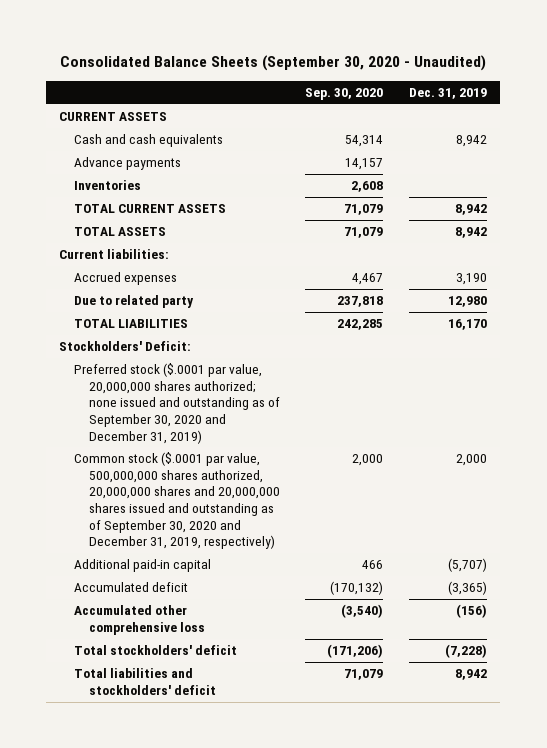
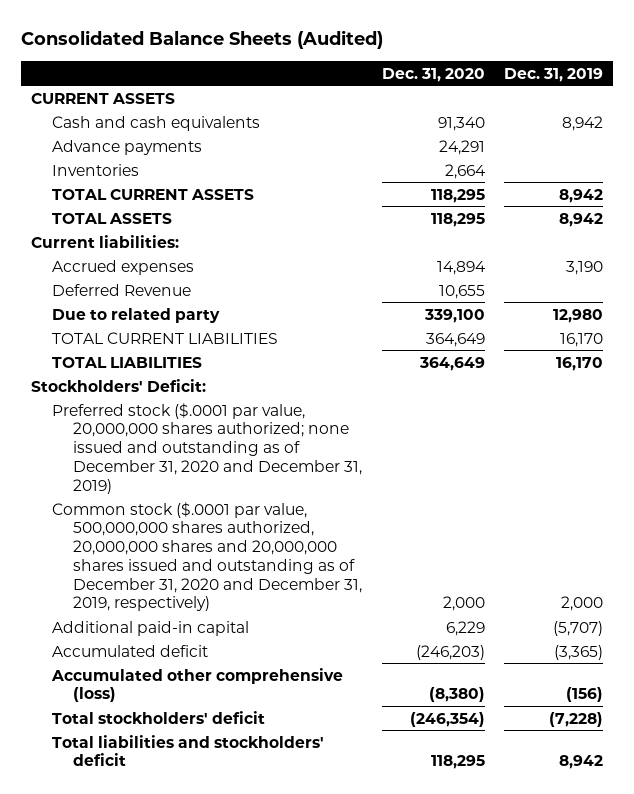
[60,55,487,72] Consolidated Balance Sheets (September 30, 2020 - Unaudited) -> [21,30,384,50] Consolidated Balance Sheets (Audited)
[305,87,384,100] Sep. 30, 2020 -> none
none -> [381,67,485,82] Dec. 31, 2020
none -> [51,283,191,296] Deferred Revenue
none -> [51,331,278,344] TOTAL CURRENT LIABILITIES
[73,363,280,444] Preferred stock ($.0001 par value, 20,000,000 shares authorized; none issued and outstanding as of September 30, 2020 and December 31, 2019) -> [51,402,362,494] Preferred stock ($.0001 par value, 20,000,000 shares authorized; none issued and outstanding as of December 31, 2020 and December 31, 2019)
[73,452,280,550] Common stock ($.0001 par value, 500,000,000 shares authorized, 20,000,000 shares and 20,000,000 shares issued and outstanding as of September 30, 2020 and December 31, 2019, respectively) -> [51,501,362,612] Common stock ($.0001 par value, 500,000,000 shares authorized, 20,000,000 shares and 20,000,000 shares issued and outstanding as of December 31, 2020 and December 31, 2019, respectively)
[73,605,205,635] Accumulated other comprehensive loss -> [50,667,343,703] Accumulated other comprehensive (loss)

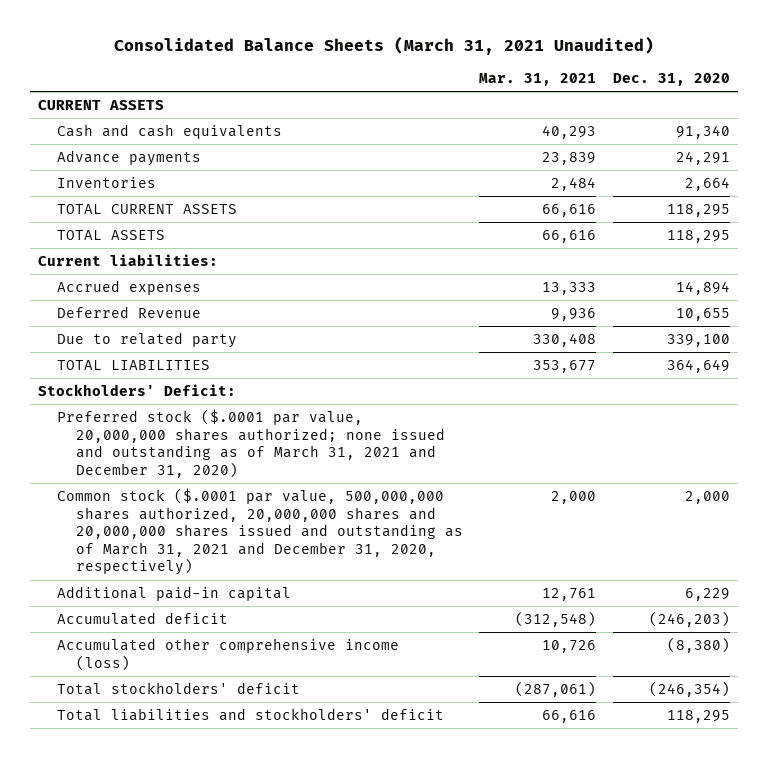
[21,30,384,50] Consolidated Balance Sheets (Audited) -> [113,36,654,56] Consolidated Balance Sheets (March 31, 2021 Unaudited)
[504,67,604,82] Dec. 31, 2019 -> none
none -> [479,72,597,86] Mar. 31, 2021
[51,331,278,344] TOTAL CURRENT LIABILITIES -> none
[51,402,362,494] Preferred stock ($.0001 par value, 20,000,000 shares authorized; none issued and outstanding as of December 31, 2020 and December 31, 2019) -> [56,409,445,478] Preferred stock ($.0001 par value, 20,000,000 shares authorized; none issued and outstanding as of March 31, 2021 and December 31, 2020)
[51,501,362,612] Common stock ($.0001 par value, 500,000,000 shares authorized, 20,000,000 shares and 20,000,000 shares issued and outstanding as of December 31, 2020 and December 31, 2019, respectively) -> [56,488,463,576] Common stock ($.0001 par value, 500,000,000 shares authorized, 20,000,000 shares and 20,000,000 shares issued and outstanding as of March 31, 2021 and December 31, 2020, respectively)
[50,667,343,703] Accumulated other comprehensive (loss) -> [56,638,399,671] Accumulated other comprehensive income (loss)

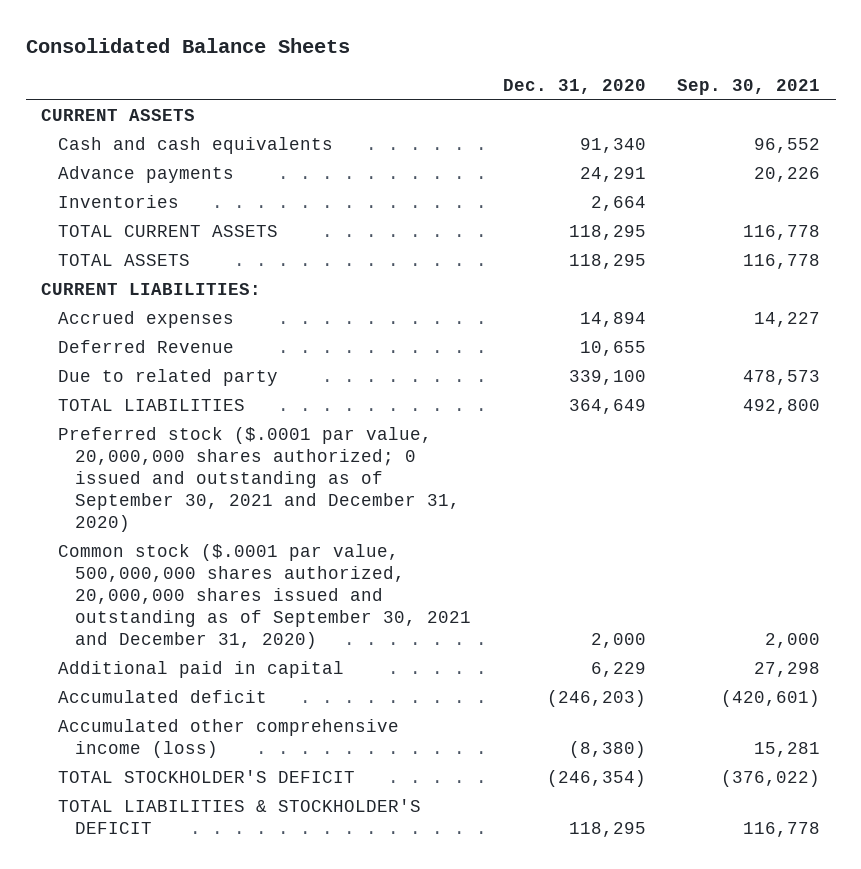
[113,36,654,56] Consolidated Balance Sheets (March 31, 2021 Unaudited) -> [25,38,350,54] Consolidated Balance Sheets
[479,72,597,86] Mar. 31, 2021 -> none
none -> [676,79,820,96] Sep. 30, 2021
[38,254,219,267] Current liabilities: -> [41,283,262,296] CURRENT LIABILITIES:
[38,384,237,397] Stockholders' Deficit: -> none
[56,409,445,478] Preferred stock ($.0001 par value, 20,000,000 shares authorized; none issued and outstanding as of March 31, 2021 and December 31, 2020) -> [58,427,461,533] Preferred stock ($.0001 par value, 20,000,000 shares authorized; 0 issued and outstanding as of September 30, 2021 and December 31, 2020)
[56,488,463,576] Common stock ($.0001 par value, 500,000,000 shares authorized, 20,000,000 shares and 20,000,000 shares issued and outstanding as of March 31, 2021 and December 31, 2020, respectively) -> [58,544,472,650] Common stock ($.0001 par value, 500,000,000 shares authorized, 20,000,000 shares issued and outstanding as of September 30, 2021 and December 31, 2020)
[56,586,291,602] Additional paid-in capital -> [58,661,345,679] Additional paid in capital
[56,682,300,696] Total stockholders' deficit -> [58,770,356,784] TOTAL STOCKHOLDER'S DEFICIT
[56,708,444,722] Total liabilities and stockholders' deficit -> [58,799,422,835] TOTAL LIABILITIES & STOCKHOLDER'S DEFICIT

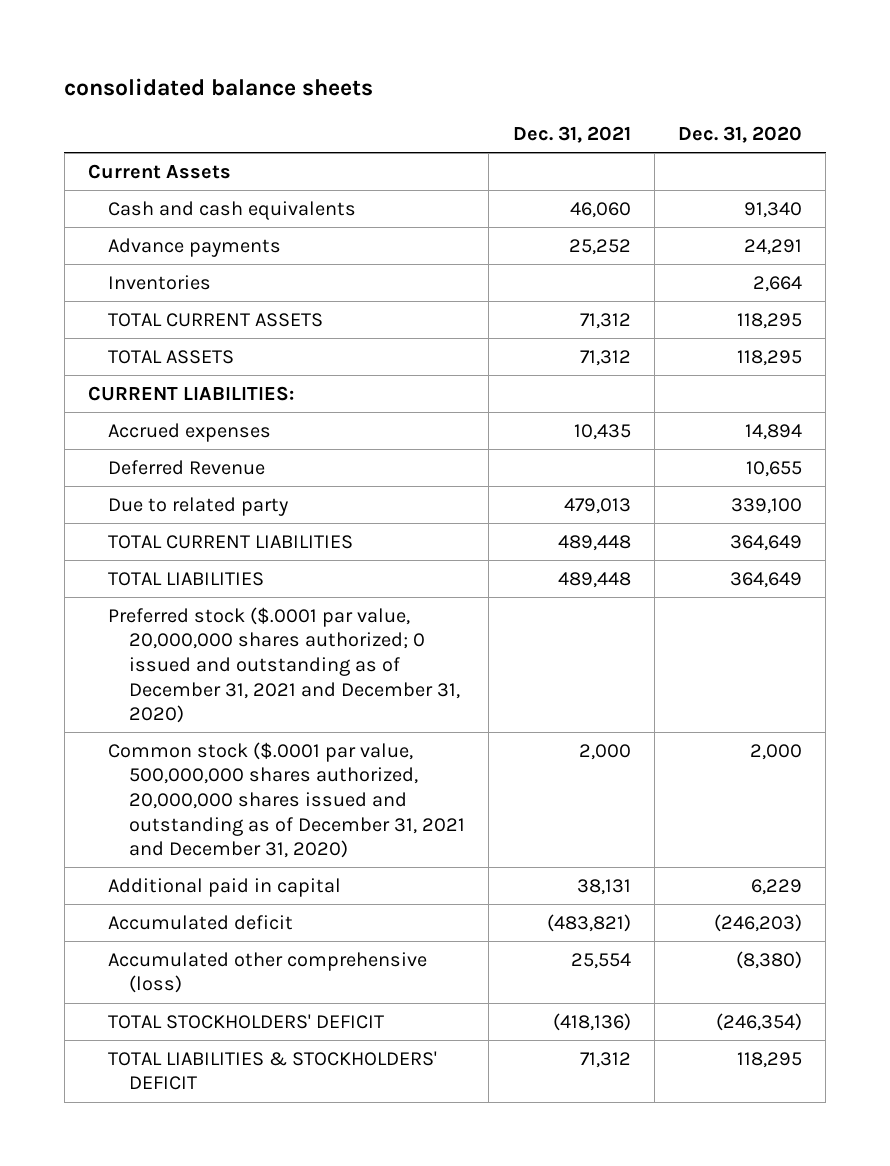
[25,38,350,54] Consolidated Balance Sheets -> [64,77,374,96] consolidated balance sheets
[676,79,820,96] Sep. 30, 2021 -> none
none -> [512,125,631,143] Dec. 31, 2021
[41,109,196,122] CURRENT ASSETS -> [87,163,231,179] Current Assets
none -> [108,534,354,549] TOTAL CURRENT LIABILITIES
[58,427,461,533] Preferred stock ($.0001 par value, 20,000,000 shares authorized; 0 issued and outstanding as of September 30, 2021 and December 31, 2020) -> [108,606,461,724] Preferred stock ($.0001 par value, 20,000,000 shares authorized; 0 issued and outstanding as of December 31, 2021 and December 31, 2020)
[58,544,472,650] Common stock ($.0001 par value, 500,000,000 shares authorized, 20,000,000 shares issued and outstanding as of September 30, 2021 and December 31, 2020) -> [108,741,466,859] Common stock ($.0001 par value, 500,000,000 shares authorized, 20,000,000 shares issued and outstanding as of December 31, 2021 and December 31, 2020)
[58,719,400,759] Accumulated other comprehensive income (loss) -> [108,951,428,994] Accumulated other comprehensive (loss)
[58,770,356,784] TOTAL STOCKHOLDER'S DEFICIT -> [108,1013,385,1029] TOTAL STOCKHOLDERS' DEFICIT
[58,799,422,835] TOTAL LIABILITIES & STOCKHOLDER'S DEFICIT -> [108,1050,438,1091] TOTAL LIABILITIES & STOCKHOLDERS' DEFICIT

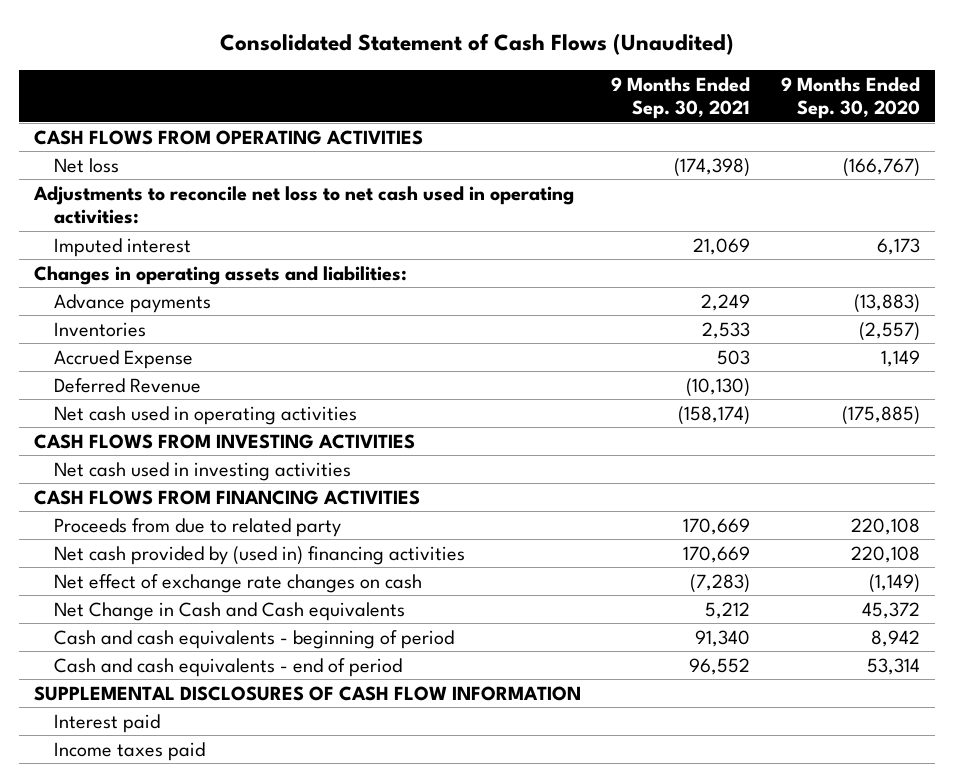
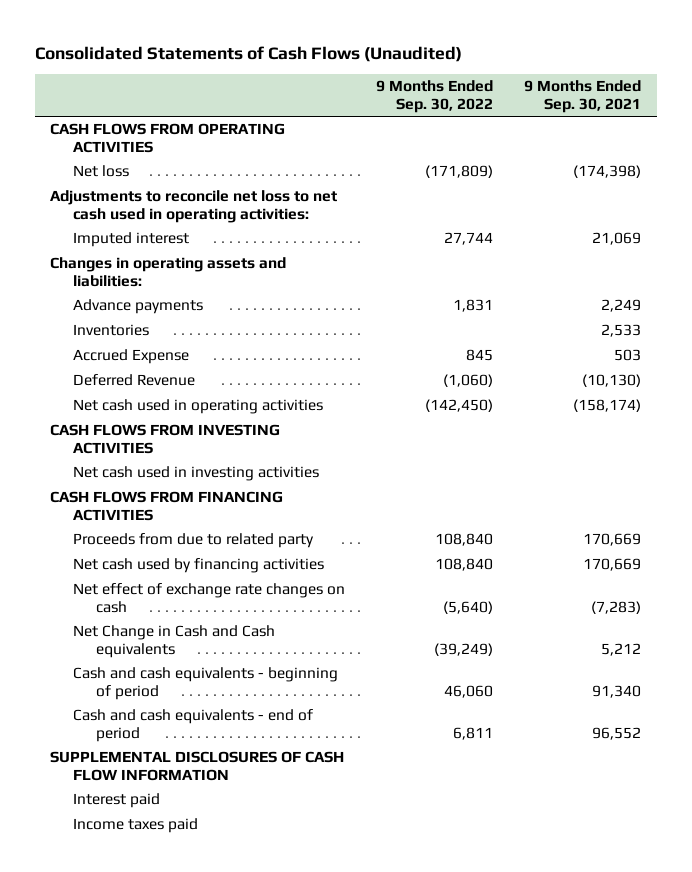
[219,32,734,55] Consolidated Statement of Cash Flows (Unaudited) -> [34,45,462,62] Consolidated Statements of Cash Flows (Unaudited)
[781,76,921,120] 9 Months Ended Sep. 30, 2020 -> none
none -> [376,80,494,113] 9 Months Ended Sep. 30, 2022
[54,545,466,565] Net cash provided by (used in) financing activities -> [73,558,325,574] Net cash used by financing activities

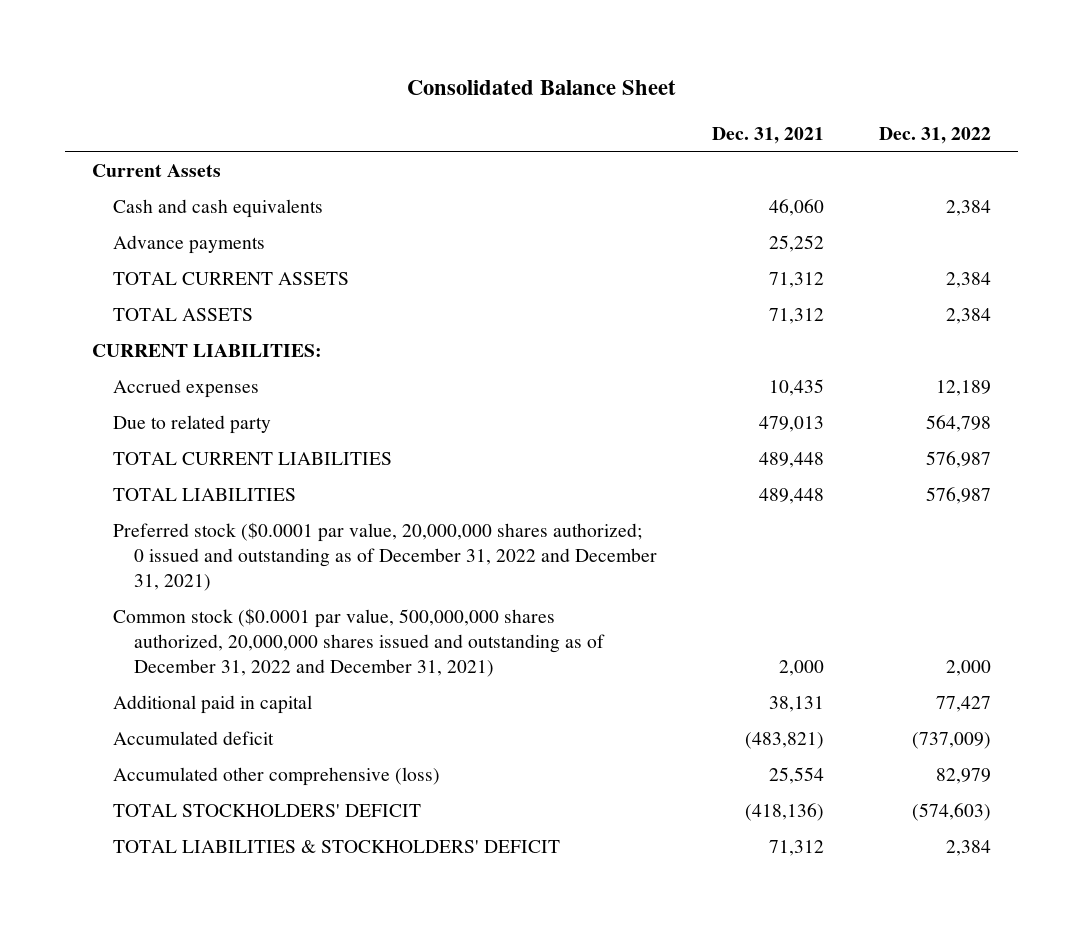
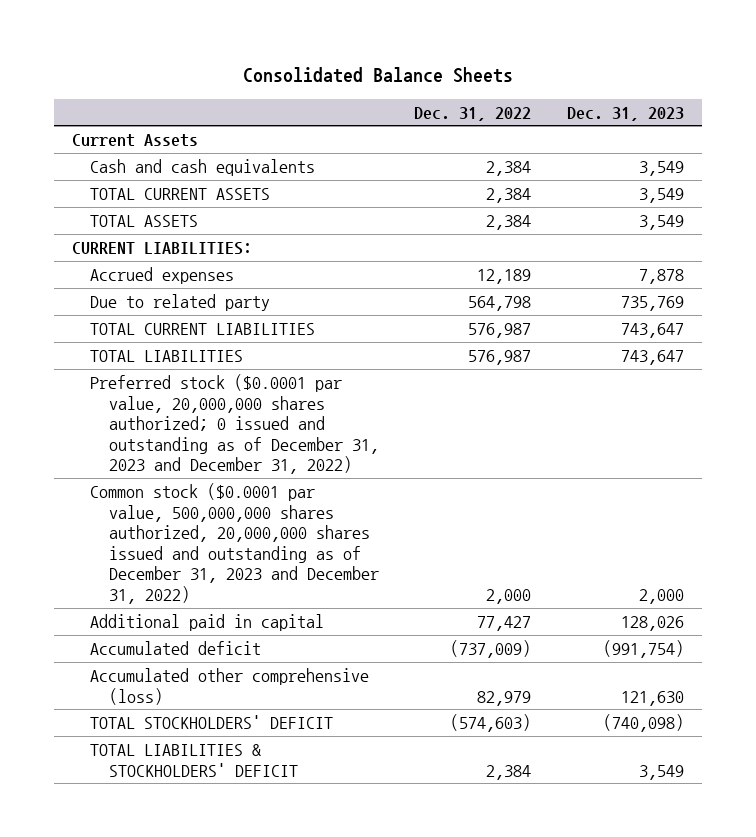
[406,80,676,96] Consolidated Balance Sheet -> [243,67,514,84] Consolidated Balance Sheets
[712,126,825,144] Dec. 31, 2021 -> none
none -> [567,106,685,121] Dec. 31, 2023
[113,234,266,254] Advance payments -> none
[113,521,658,591] Preferred stock ($0.0001 par value, 20,000,000 shares authorized; 0 issued and outstanding as of December 31, 2022 and December 31, 2021) -> [90,373,379,475] Preferred stock ($0.0001 par value, 20,000,000 shares authorized; 0 issued and outstanding as of December 31, 2023 and December 31, 2022)
[113,607,606,677] Common stock ($0.0001 par value, 500,000,000 shares authorized, 20,000,000 shares issued and outstanding as of December 31, 2022 and December 31, 2021) -> [90,482,379,605] Common stock ($0.0001 par value, 500,000,000 shares authorized, 20,000,000 shares issued and outstanding as of December 31, 2023 and December 31, 2022)

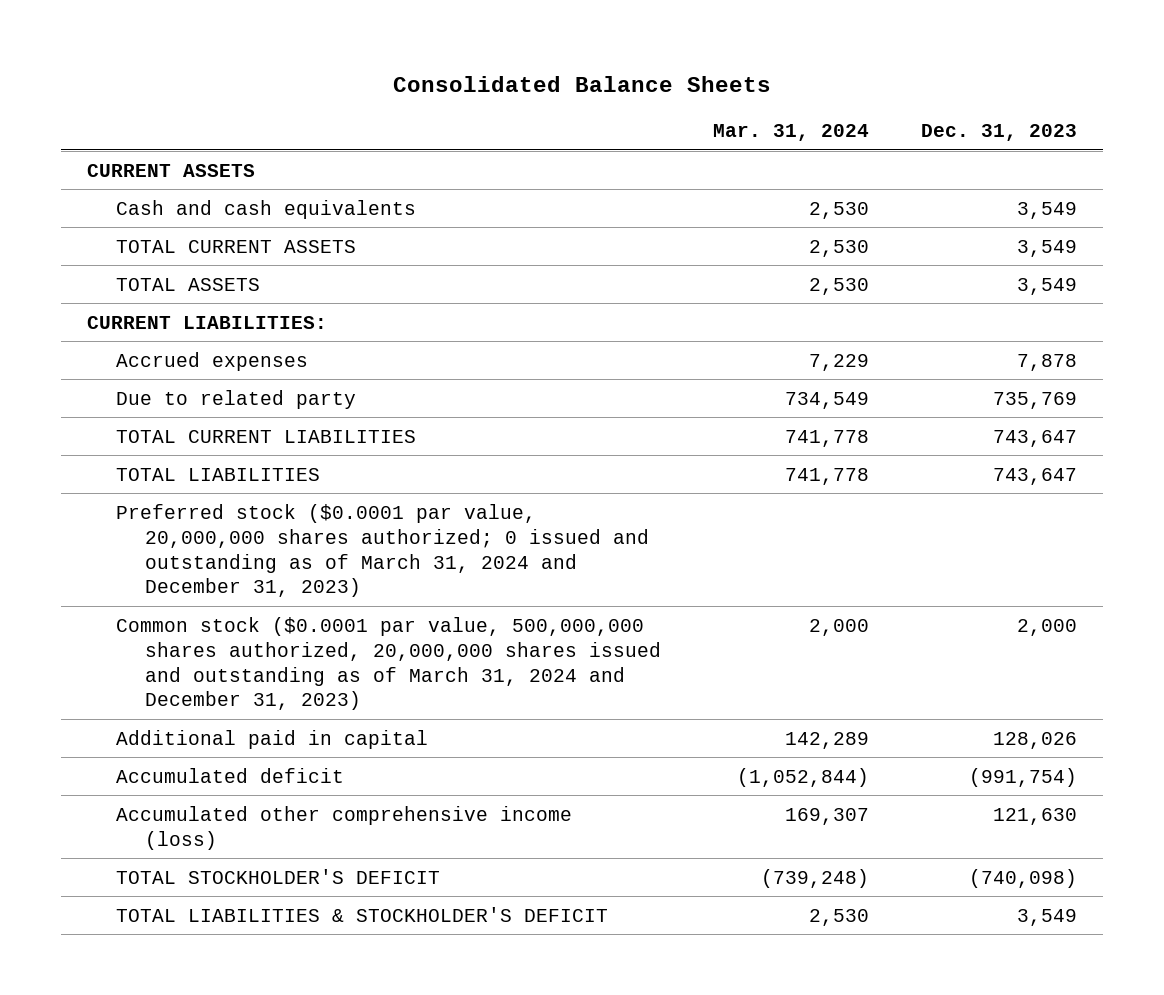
[414,106,532,121] Dec. 31, 2022 -> none
none -> [713,123,870,141] Mar. 31, 2024
[72,133,199,147] Current Assets -> [87,163,256,177] CURRENT ASSETS
[90,373,379,475] Preferred stock ($0.0001 par value, 20,000,000 shares authorized; 0 issued and outstanding as of December 31, 2023 and December 31, 2022) -> [116,503,650,598] Preferred stock ($0.0001 par value, 20,000,000 shares authorized; 0 issued and outstanding as of March 31, 2024 and December 31, 2023)
[90,482,379,605] Common stock ($0.0001 par value, 500,000,000 shares authorized, 20,000,000 shares issued and outstanding as of December 31, 2023 and December 31, 2022) -> [116,616,662,711] Common stock ($0.0001 par value, 500,000,000 shares authorized, 20,000,000 shares issued and outstanding as of March 31, 2024 and December 31, 2023)
[90,667,370,705] Accumulated other comprehensive (loss) -> [116,805,573,850] Accumulated other comprehensive income (loss)
[90,714,334,729] TOTAL STOCKHOLDERS' DEFICIT -> [116,868,441,884] TOTAL STOCKHOLDER'S DEFICIT
[90,743,298,777] TOTAL LIABILITIES & STOCKHOLDERS' DEFICIT -> [116,906,609,922] TOTAL LIABILITIES & STOCKHOLDER'S DEFICIT

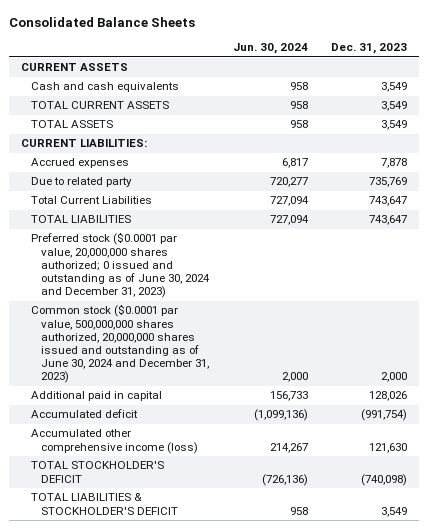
[713,123,870,141] Mar. 31, 2024 -> none
none -> [232,43,308,55] Jun. 30, 2024
[116,429,417,443] TOTAL CURRENT LIABILITIES -> [31,196,153,205] Total Current Liabilities
[116,503,650,598] Preferred stock ($0.0001 par value, 20,000,000 shares authorized; 0 issued and outstanding as of March 31, 2024 and December 31, 2023) -> [31,232,211,299] Preferred stock ($0.0001 par value, 20,000,000 shares authorized; 0 issued and outstanding as of June 30, 2024 and December 31, 2023)
[116,616,662,711] Common stock ($0.0001 par value, 500,000,000 shares authorized, 20,000,000 shares issued and outstanding as of March 31, 2024 and December 31, 2023) -> [31,304,210,384] Common stock ($0.0001 par value, 500,000,000 shares authorized, 20,000,000 shares issued and outstanding as of June 30, 2024 and December 31, 2023)

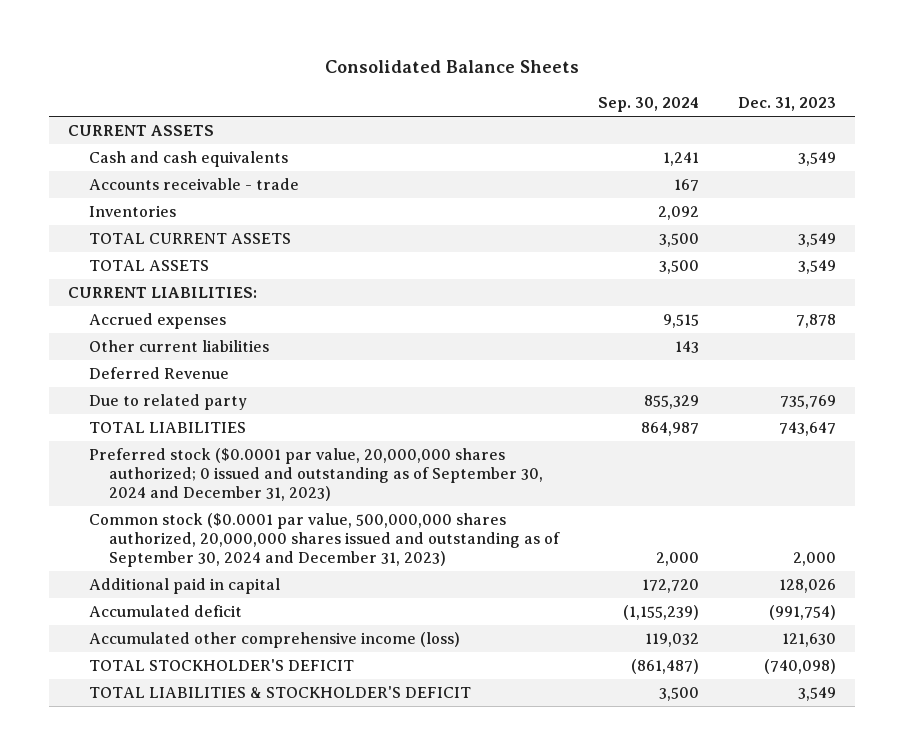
[232,43,308,55] Jun. 30, 2024 -> none
none -> [598,97,700,113] Sep. 30, 2024
none -> [88,178,299,191] Accounts receivable - trade
none -> [88,205,176,218] Inventories
none -> [88,340,269,353] Other current liabilities
none -> [88,367,229,380] Deferred Revenue
[31,196,153,205] Total Current Liabilities -> none
[31,232,211,299] Preferred stock ($0.0001 par value, 20,000,000 shares authorized; 0 issued and outstanding as of June 30, 2024 and December 31, 2023) -> [88,448,544,501] Preferred stock ($0.0001 par value, 20,000,000 shares authorized; 0 issued and outstanding as of September 30, 2024 and December 31, 2023)
[31,304,210,384] Common stock ($0.0001 par value, 500,000,000 shares authorized, 20,000,000 shares issued and outstanding as of June 30, 2024 and December 31, 2023) -> [88,513,561,567] Common stock ($0.0001 par value, 500,000,000 shares authorized, 20,000,000 shares issued and outstanding as of September 30, 2024 and December 31, 2023)

